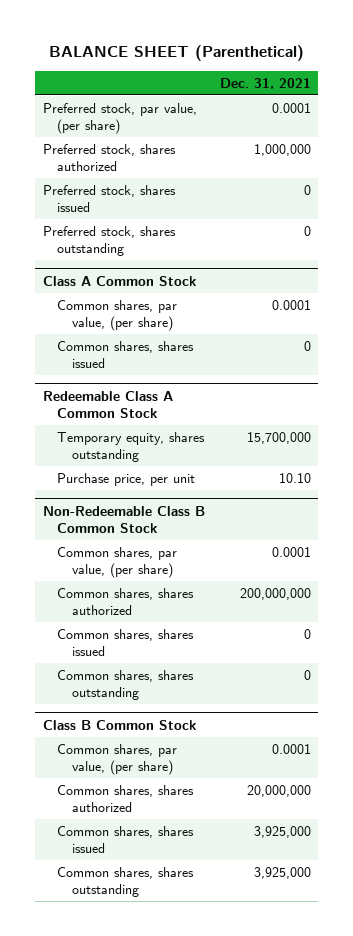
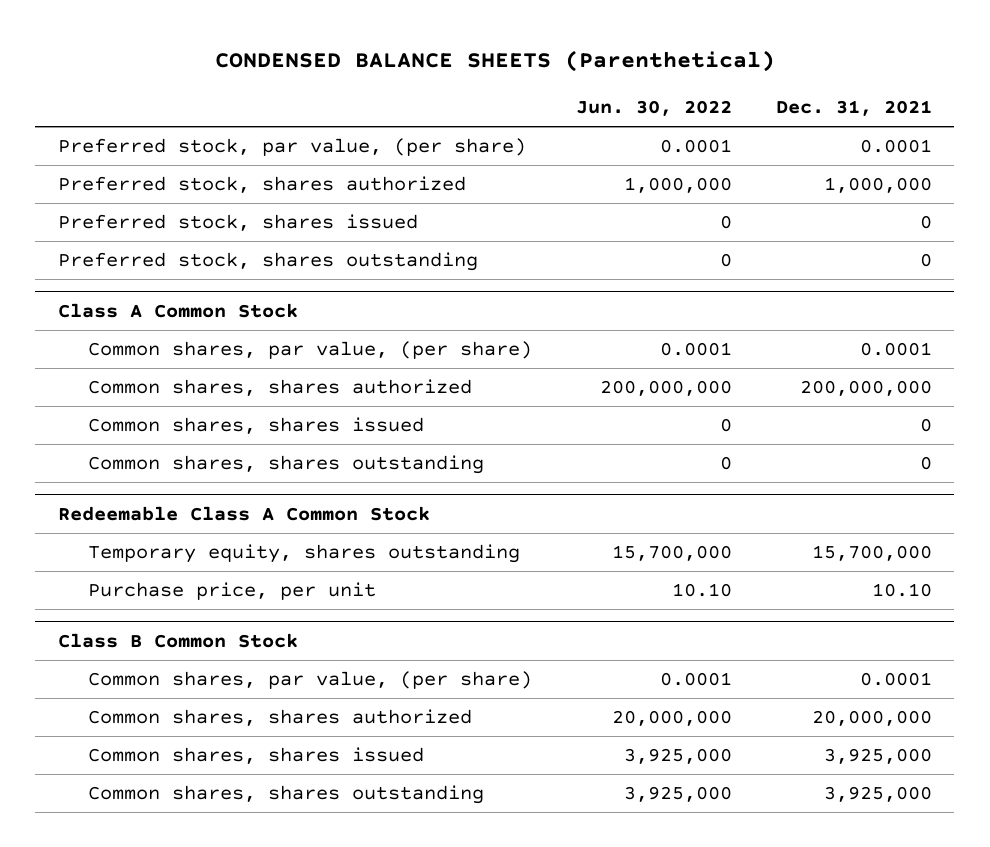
[48,44,304,61] BALANCE SHEET (Parenthetical) -> [214,50,775,73] CONDENSED BALANCE SHEETS (Parenthetical)
none -> [575,100,732,117] Jun. 30, 2022
none -> [87,379,472,397] Common shares, shares authorized
none -> [87,455,484,475] Common shares, shares outstanding
[42,505,205,533] Non-Redeemable Class B Common Stock -> none
[57,546,178,579] Common shares, par value, (per share) -> none
[57,587,195,616] Common shares, shares authorized -> none
[57,628,195,657] Common shares, shares issued -> none
[57,669,195,701] Common shares, shares outstanding -> none

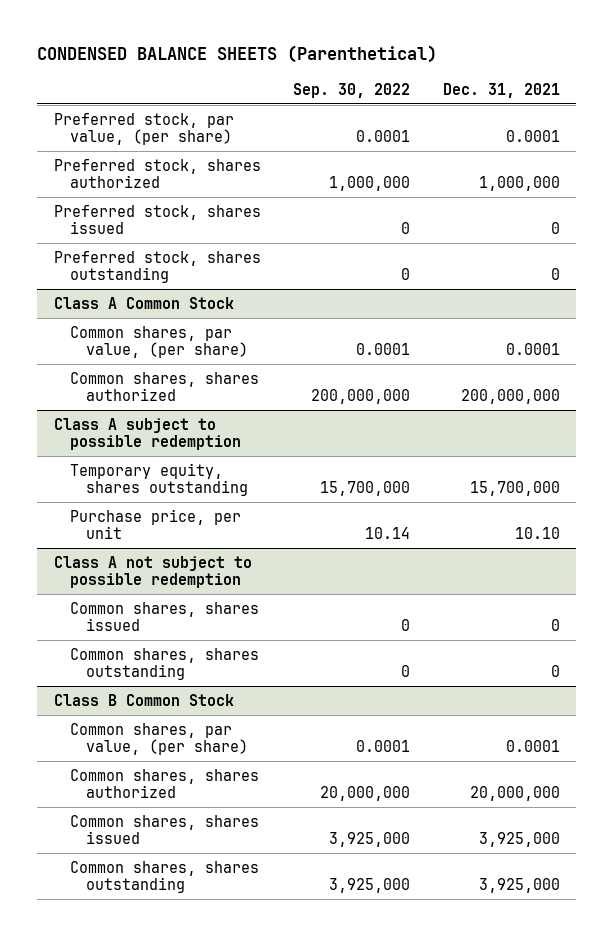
[575,100,732,117] Jun. 30, 2022 -> none
none -> [293,82,411,98] Sep. 30, 2022
[87,417,424,435] Common shares, shares issued -> none
[87,455,484,475] Common shares, shares outstanding -> none
[57,506,430,522] Redeemable Class A Common Stock -> [53,417,241,450] Class A subject to possible redemption
none -> [53,555,252,588] Class A not subject to possible redemption
none -> [69,601,259,631] Common shares, shares issued
none -> [69,647,259,680] Common shares, shares outstanding

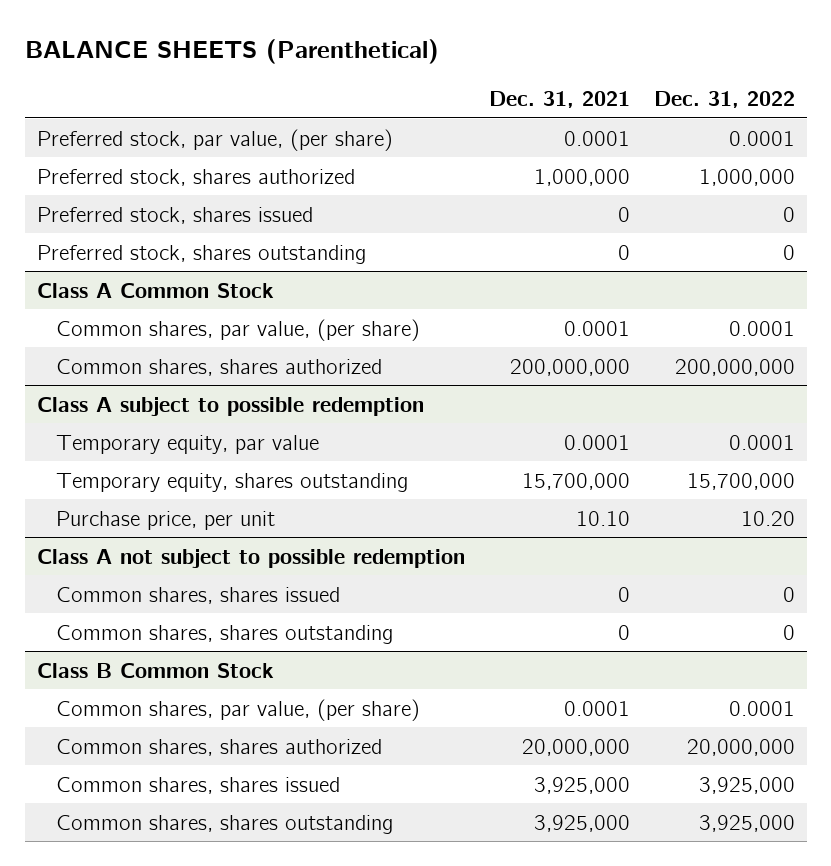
[37,45,438,64] CONDENSED BALANCE SHEETS (Parenthetical) -> [24,38,439,64] BALANCE SHEETS (Parenthetical)
[293,82,411,98] Sep. 30, 2022 -> none
none -> [653,90,795,108] Dec. 31, 2022
none -> [56,434,320,454] Temporary equity, par value

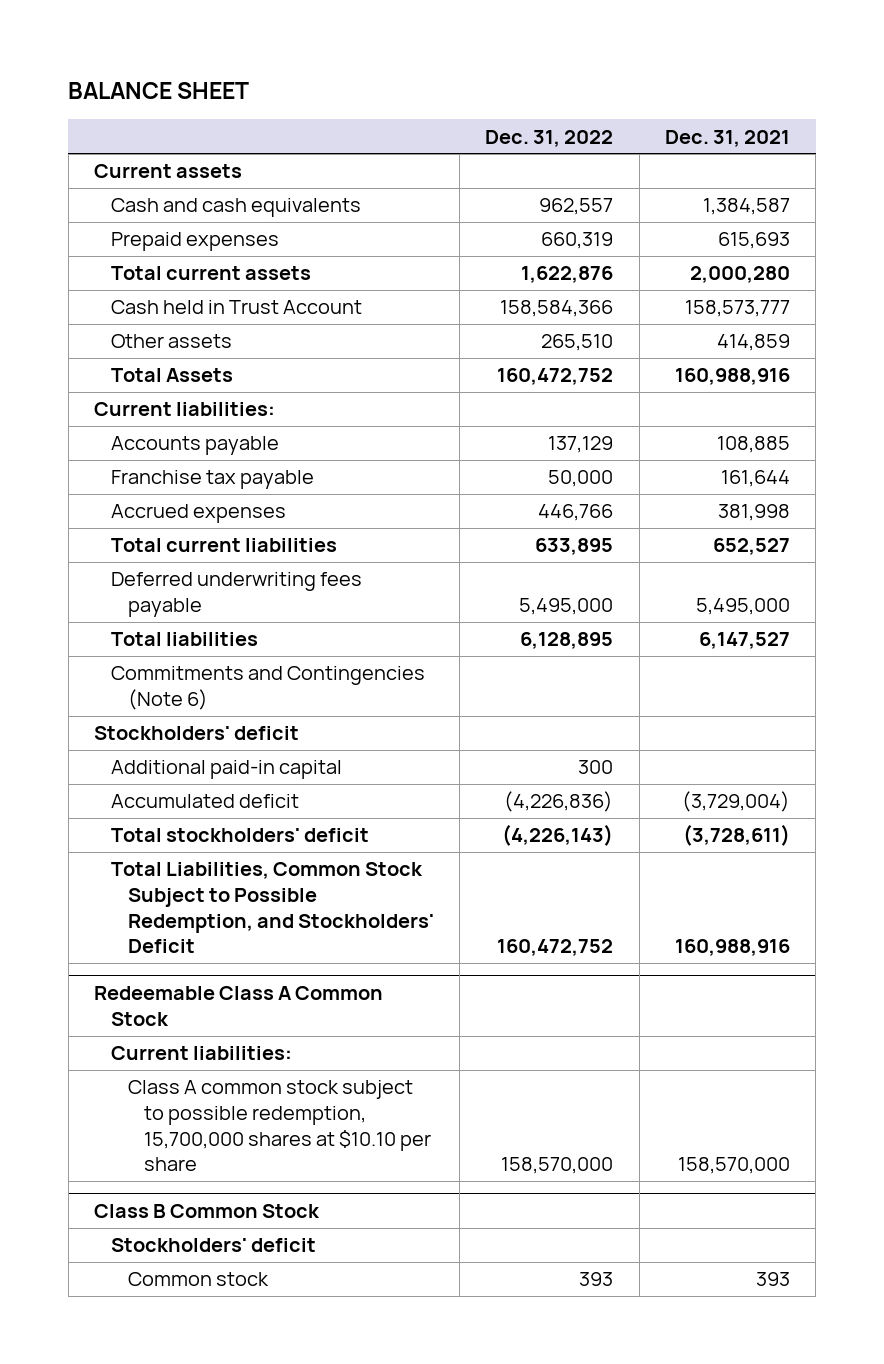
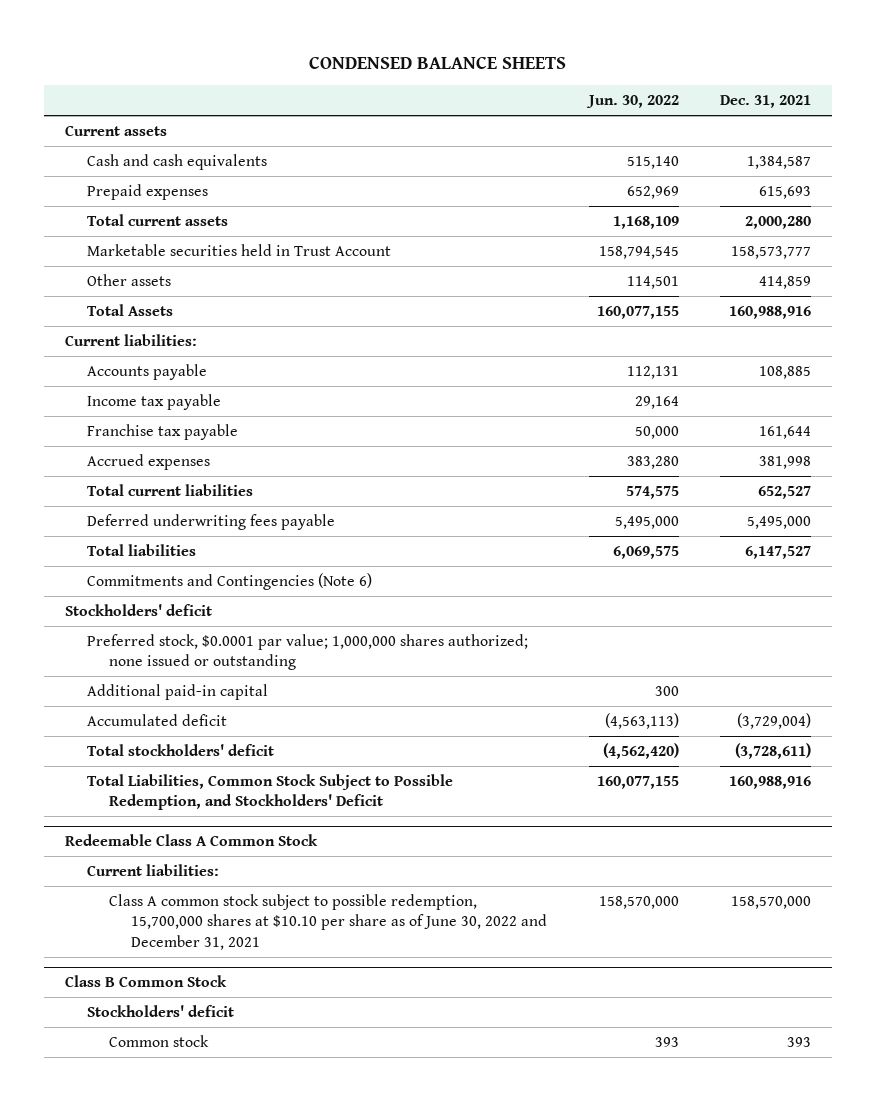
[68,82,250,100] BALANCE SHEET -> [308,56,566,70] CONDENSED BALANCE SHEETS
[485,129,614,147] Dec. 31, 2022 -> none
none -> [585,95,679,109] Jun. 30, 2022
[110,300,362,315] Cash held in Trust Account -> [86,243,391,256] Marketable securities held in Trust Account
none -> [86,393,221,410] Income tax payable
none -> [86,633,528,671] Preferred stock, $0.0001 par value; 1,000,000 shares authorized; none issued or outstanding
[127,1080,432,1172] Class A common stock subject to possible redemption, 15,700,000 shares at $10.10 per share -> [109,893,548,950] Class A common stock subject to possible redemption, 15,700,000 shares at $10.10 per share as of June 30, 2022 and December 31, 2021

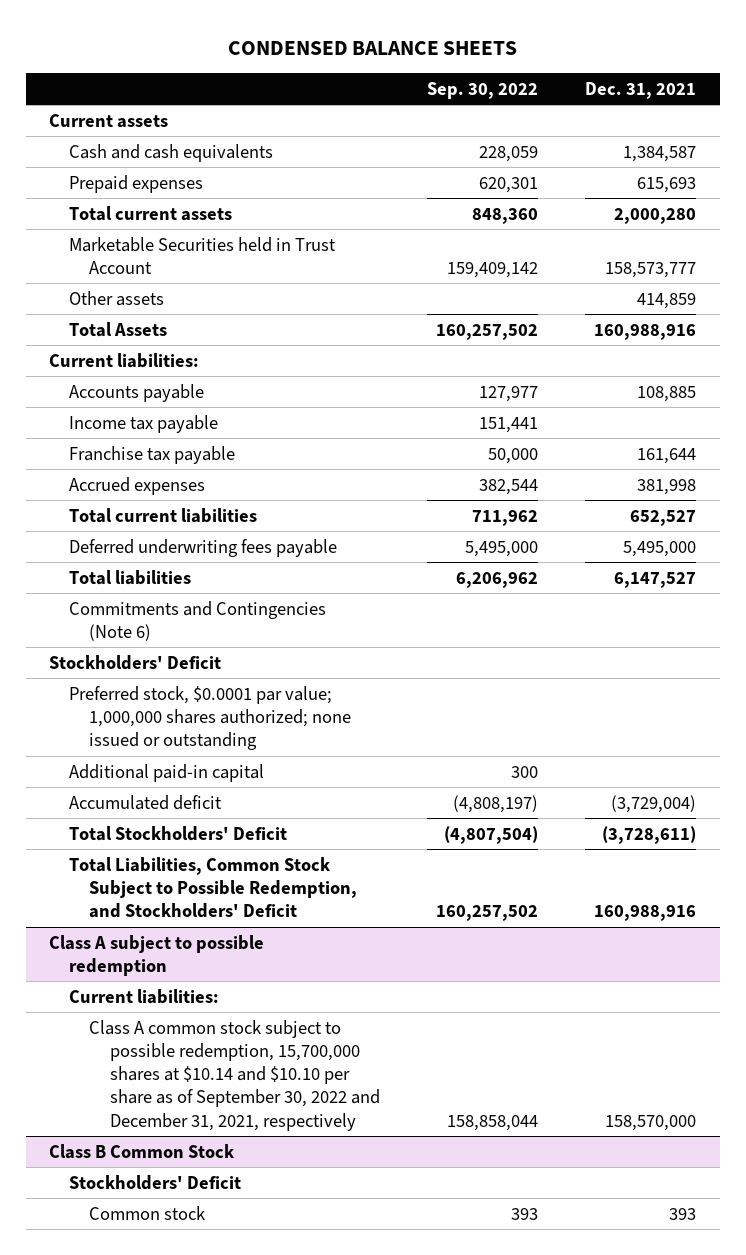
[585,95,679,109] Jun. 30, 2022 -> none
none -> [427,82,539,100] Sep. 30, 2022
[86,243,391,256] Marketable securities held in Trust Account -> [69,236,337,274] Marketable Securities held in Trust Account
[64,603,212,616] Stockholders' deficit -> [49,654,222,670] Stockholders' Deficit
[86,743,274,756] Total stockholders' deficit -> [69,825,288,841] Total Stockholders' Deficit
[64,834,318,847] Redeemable Class A Common Stock -> [49,934,265,976] Class A subject to possible redemption
[109,893,548,950] Class A common stock subject to possible redemption, 15,700,000 shares at $10.10 per share as of June 30, 2022 and December 31, 2021 -> [89,1019,380,1131] Class A common stock subject to possible redemption, 15,700,000 shares at $10.14 and $10.10 per share as of September 30, 2022 and December 31, 2021, respectively
[86,1004,234,1017] Stockholders' deficit -> [69,1174,242,1190] Stockholders' Deficit

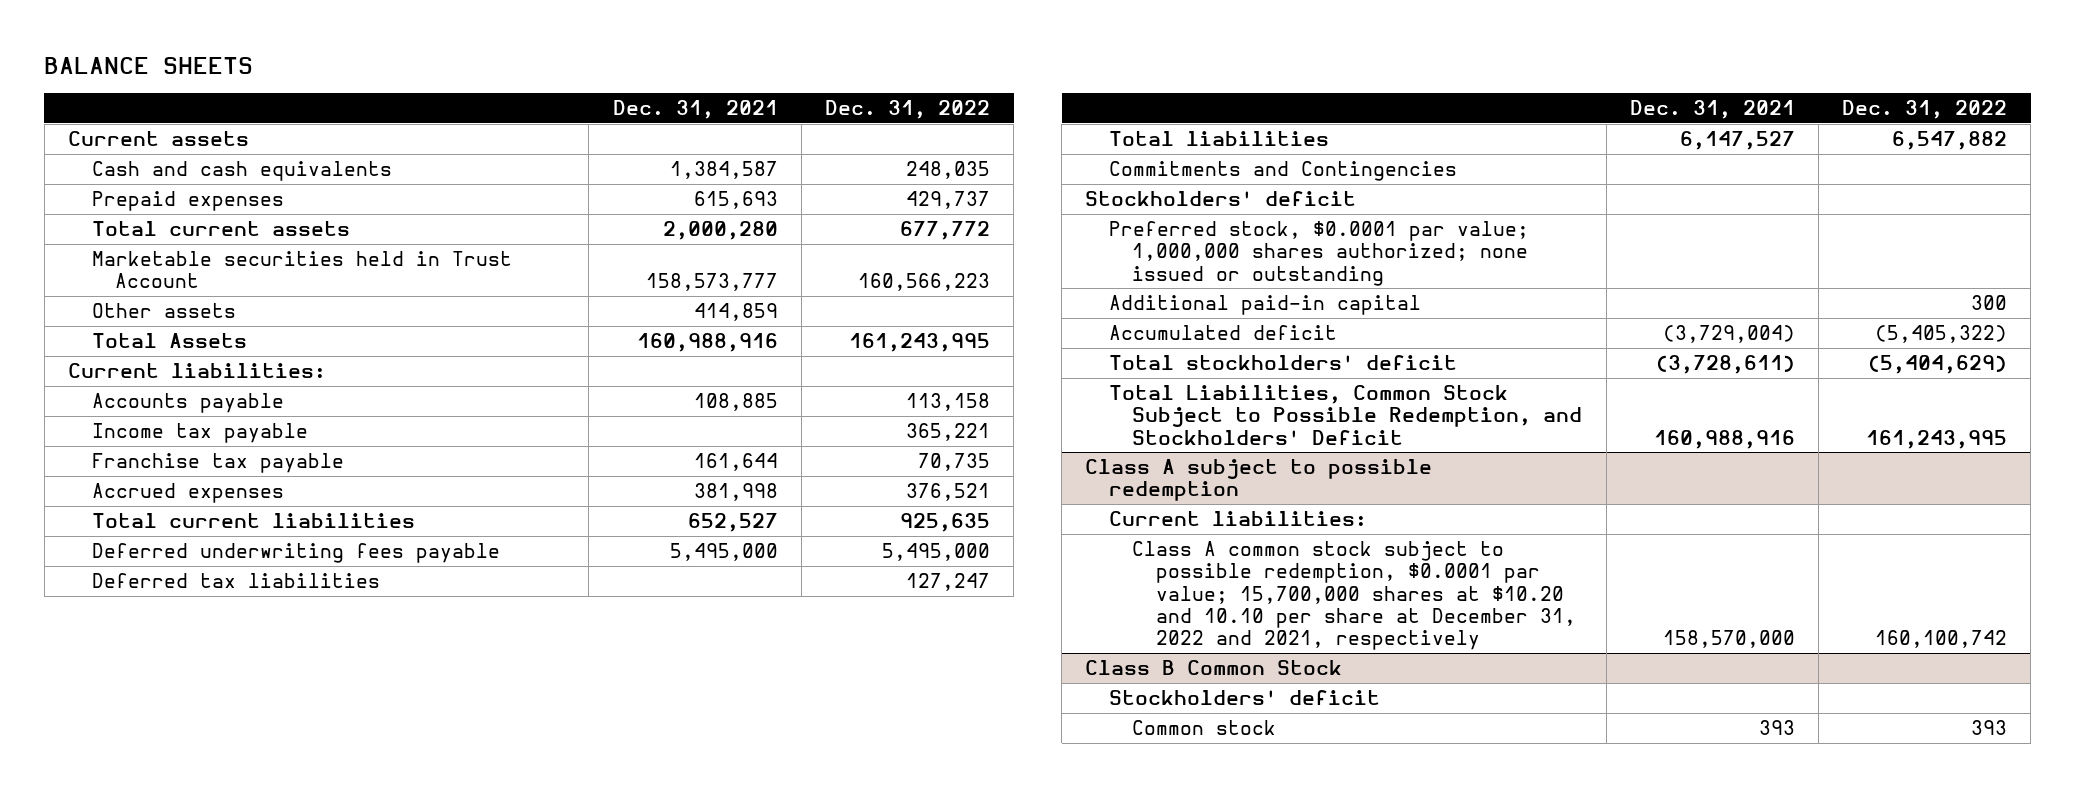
[227,40,517,55] CONDENSED BALANCE SHEETS -> [44,57,254,75] BALANCE SHEETS
[427,82,539,100] Sep. 30, 2022 -> none
none -> [824,100,990,120] Dec. 31, 2022
[69,236,337,274] Marketable Securities held in Trust Account -> [91,251,512,289] Marketable securities held in Trust Account
none -> [91,573,380,589] Deferred tax liabilities
[69,600,327,641] Commitments and Contingencies (Note 6) -> [1108,161,1457,182] Commitments and Contingencies
[49,654,222,670] Stockholders' Deficit -> [1085,191,1357,207] Stockholders' deficit
[69,825,288,841] Total Stockholders' Deficit -> [1108,355,1457,371] Total stockholders' deficit
[89,1019,380,1131] Class A common stock subject to possible redemption, 15,700,000 shares at $10.14 and $10.10 per share as of September 30, 2022 and December 31, 2021, respectively -> [1132,541,1577,651] Class A common stock subject to possible redemption, $0.0001 par value; 15,700,000 shares at $10.20 and 10.10 per share at December 31, 2022 and 2021, respectively
[69,1174,242,1190] Stockholders' Deficit -> [1108,690,1380,706] Stockholders' deficit

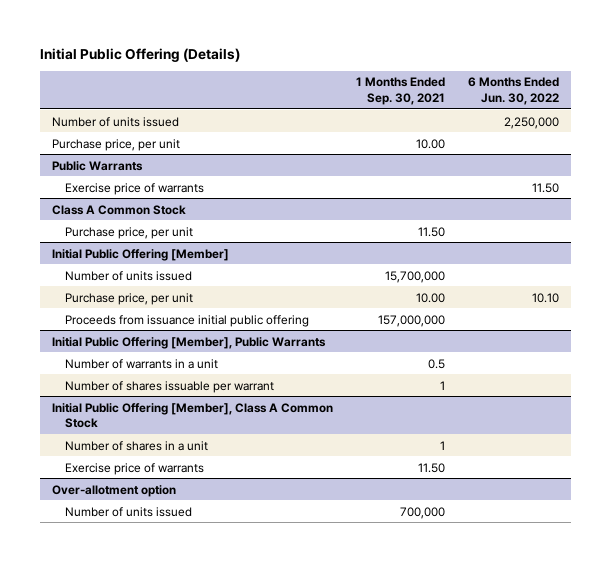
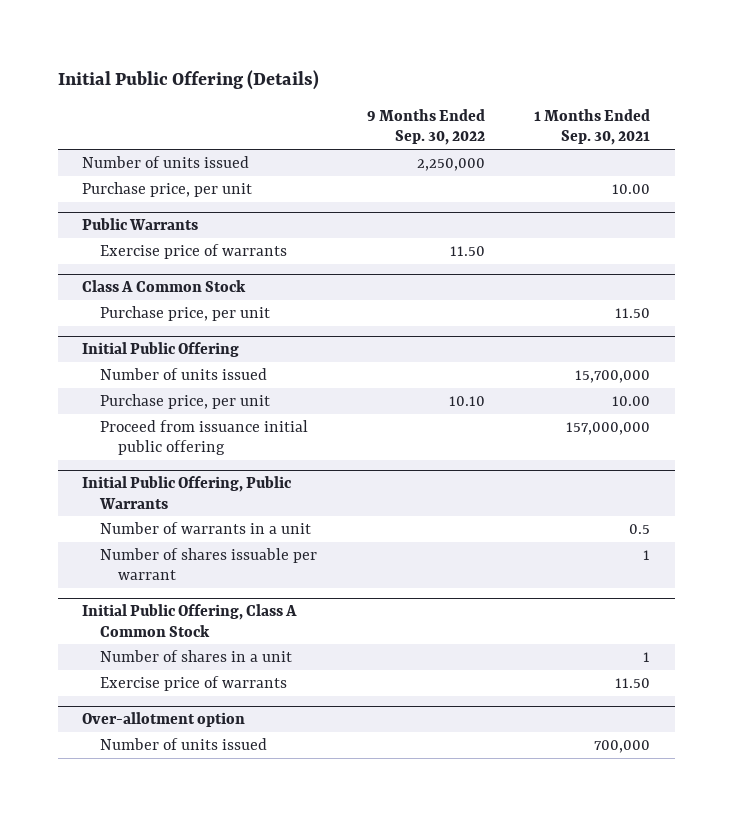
[468,77,560,105] 6 Months Ended Jun. 30, 2022 -> none
none -> [366,108,485,146] 9 Months Ended Sep. 30, 2022
[51,248,229,261] Initial Public Offering [Member] -> [82,342,240,358] Initial Public Offering
[65,314,310,327] Proceeds from issuance initial public offering -> [100,419,309,456] Proceed from issuance initial public offering
[51,336,326,349] Initial Public Offering [Member], Public Warrants -> [82,476,292,509] Initial Public Offering, Public Warrants
[51,402,333,428] Initial Public Offering [Member], Class A Common Stock -> [82,604,298,637] Initial Public Offering, Class A Common Stock

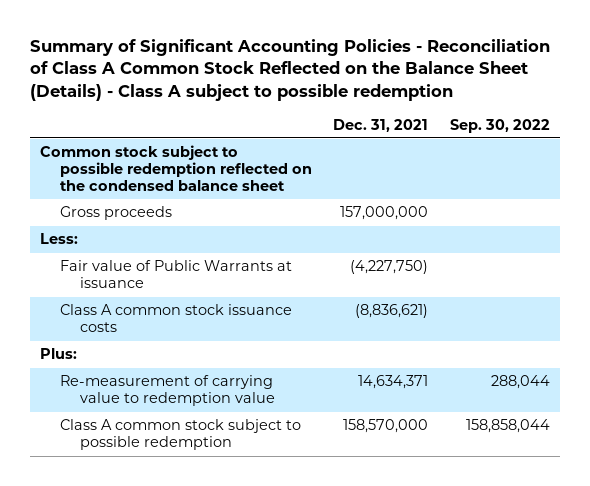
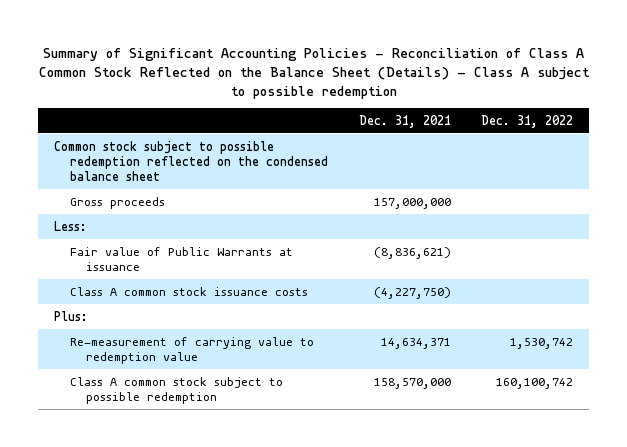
[449,118,550,133] Sep. 30, 2022 -> none
none -> [481,114,574,128] Dec. 31, 2022
[350,260,429,275] (4,227,750) -> [373,246,451,259] (8,836,621)
[355,304,429,319] (8,836,621) -> [373,286,451,299] (4,227,750)

